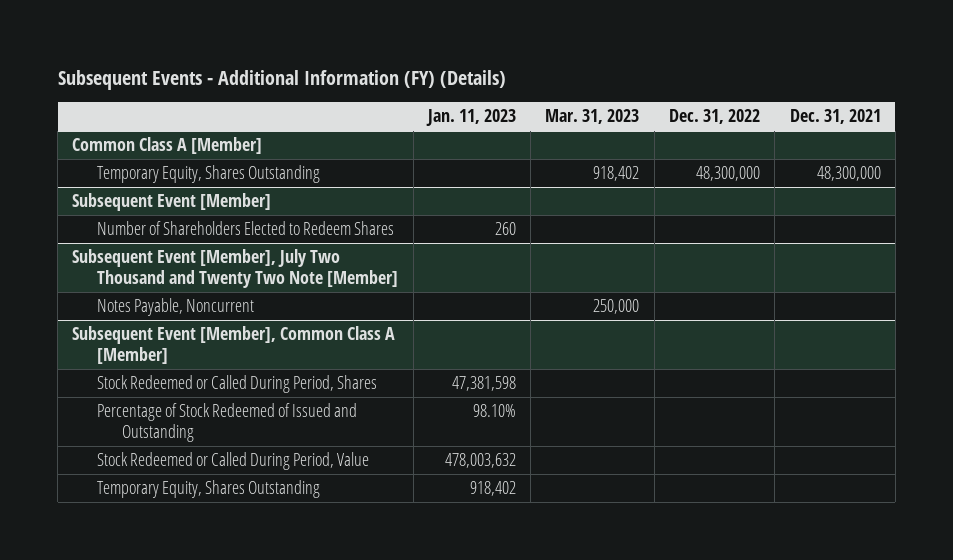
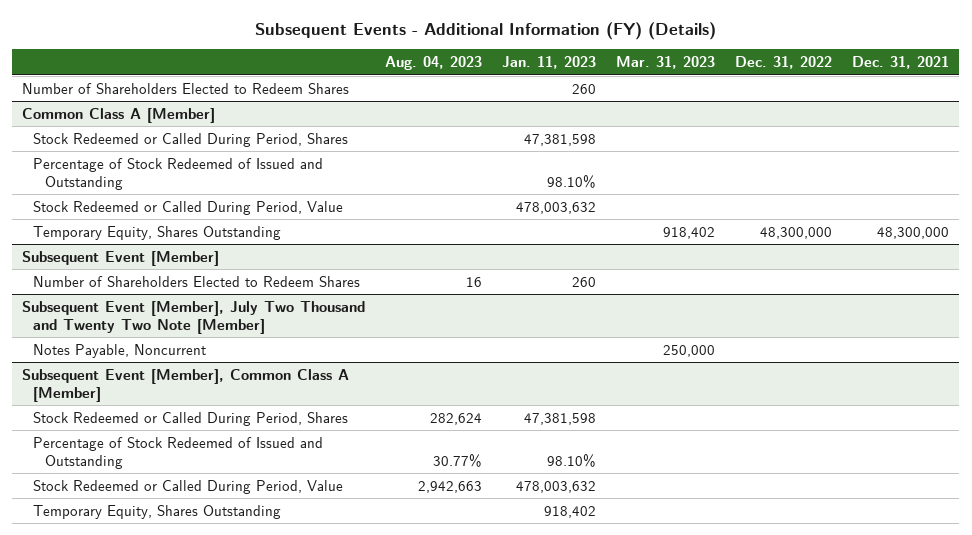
none -> [385,56,483,71] Aug. 04, 2023
none -> [22,82,350,94] Number of Shareholders Elected to Redeem Shares
none -> [33,132,349,147] Stock Redeemed or Called During Period, Shares
none -> [33,157,324,190] Percentage of Stock Redeemed of Issued and Outstanding
none -> [33,200,344,215] Stock Redeemed or Called During Period, Value

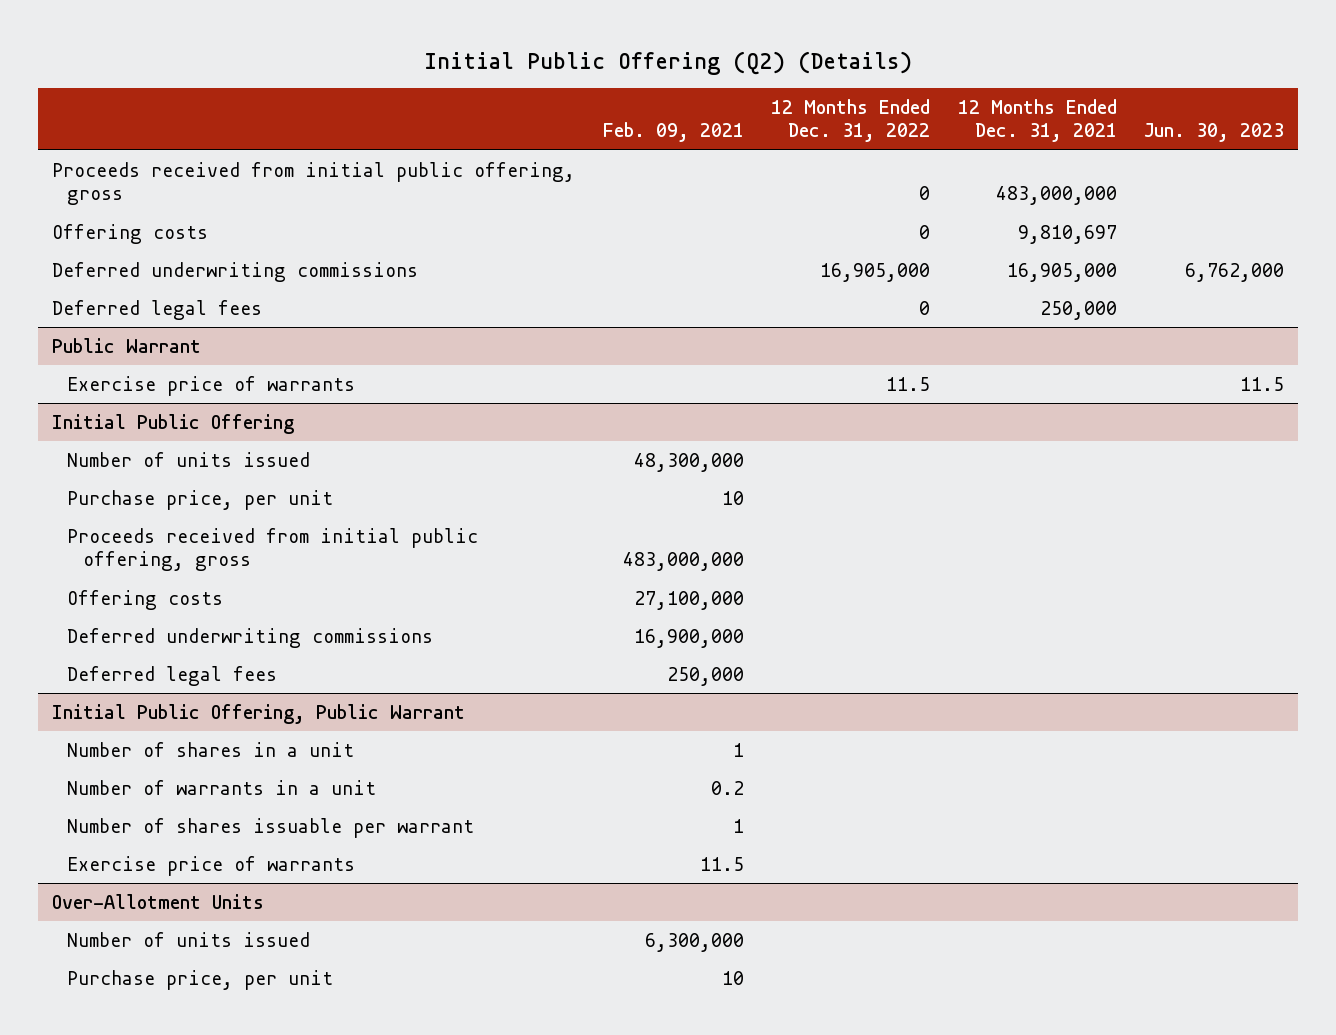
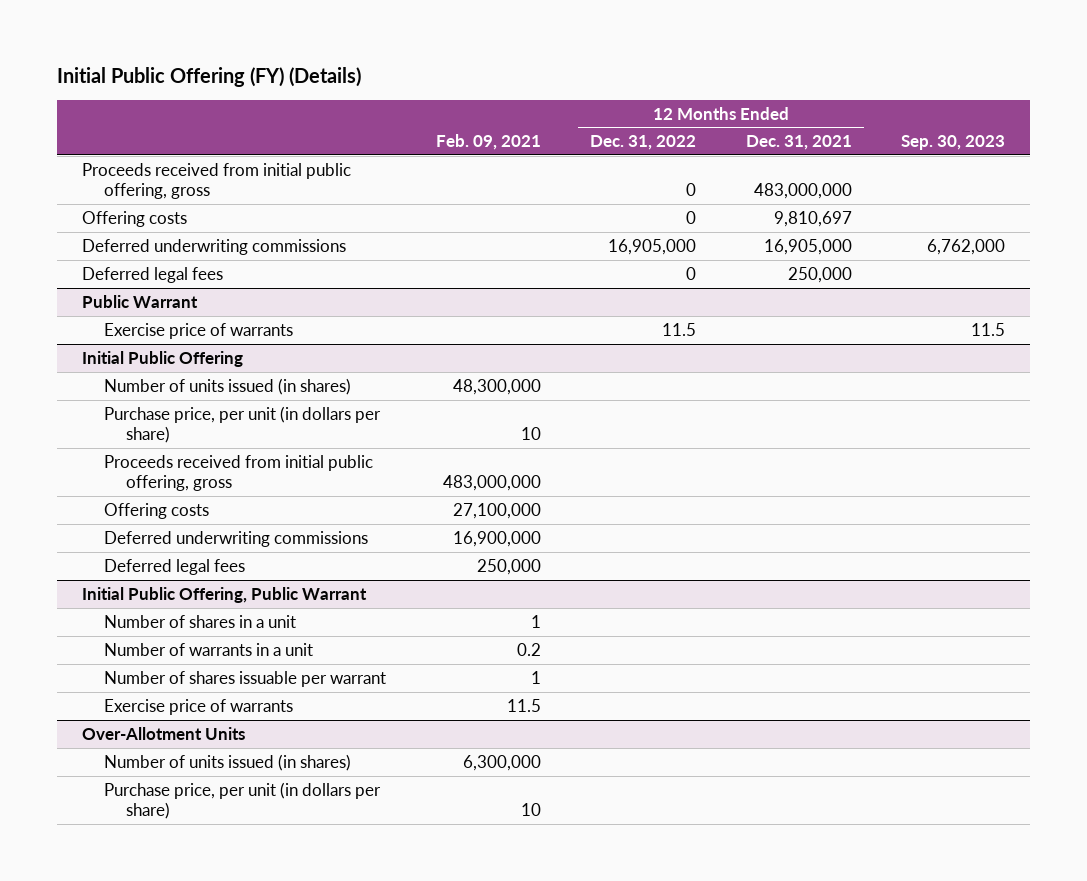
[424,50,913,75] Initial Public Offering (Q2) (Details) -> [57,67,362,88] Initial Public Offering (FY) (Details)
[1144,123,1285,143] Jun. 30, 2023 -> none
none -> [900,135,1005,151] Sep. 30, 2023
[67,451,311,467] Number of units issued -> [104,377,352,395] Number of units issued (in shares)
[67,489,334,510] Purchase price, per unit -> [104,405,382,444] Purchase price, per unit (in dollars per share)
[67,931,311,947] Number of units issued -> [104,753,352,771] Number of units issued (in shares)
[67,969,334,990] Purchase price, per unit -> [104,781,382,820] Purchase price, per unit (in dollars per share)

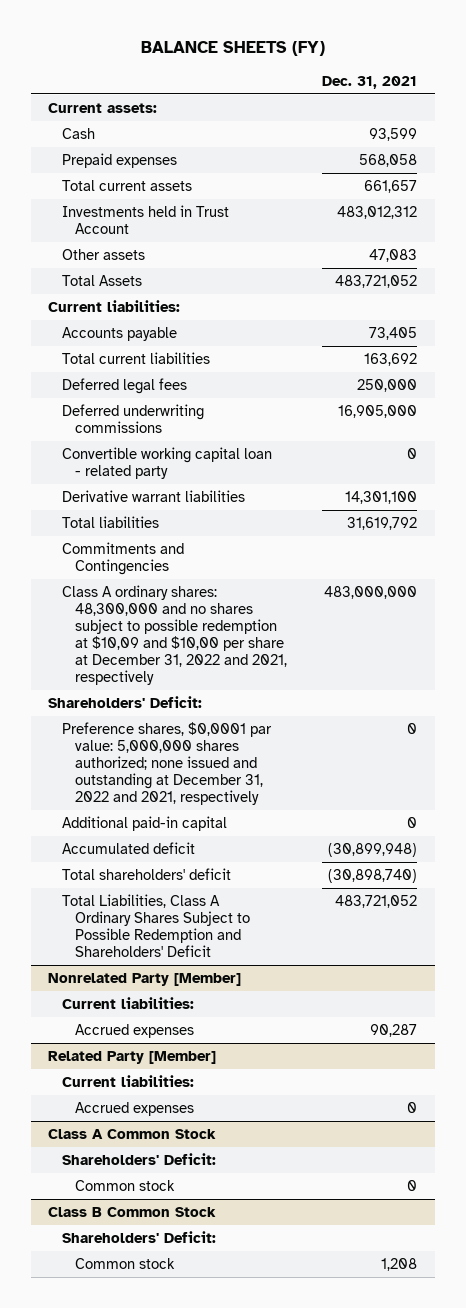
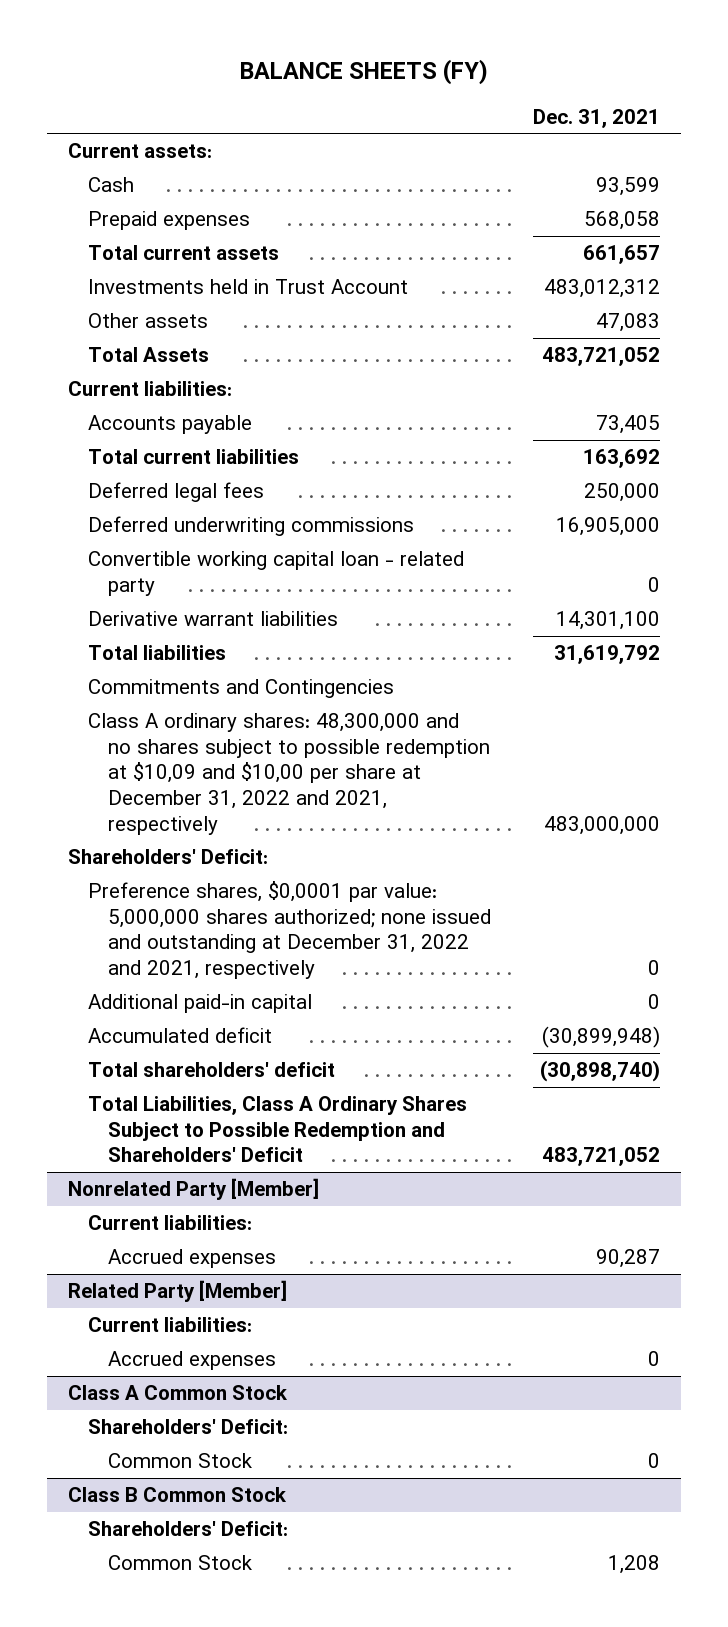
[74,1180,175,1192] Common stock -> [108,1453,253,1469] Common Stock
[74,1258,175,1270] Common stock -> [108,1555,253,1571] Common Stock

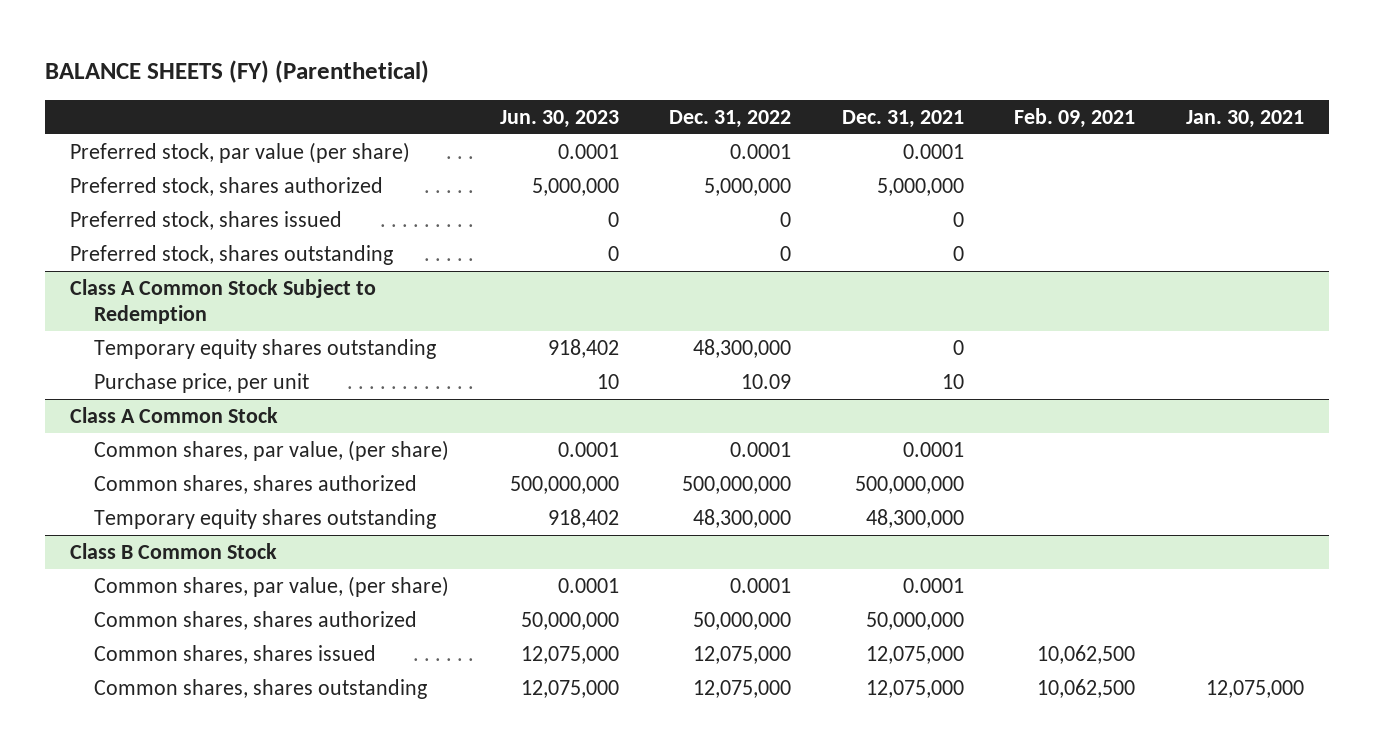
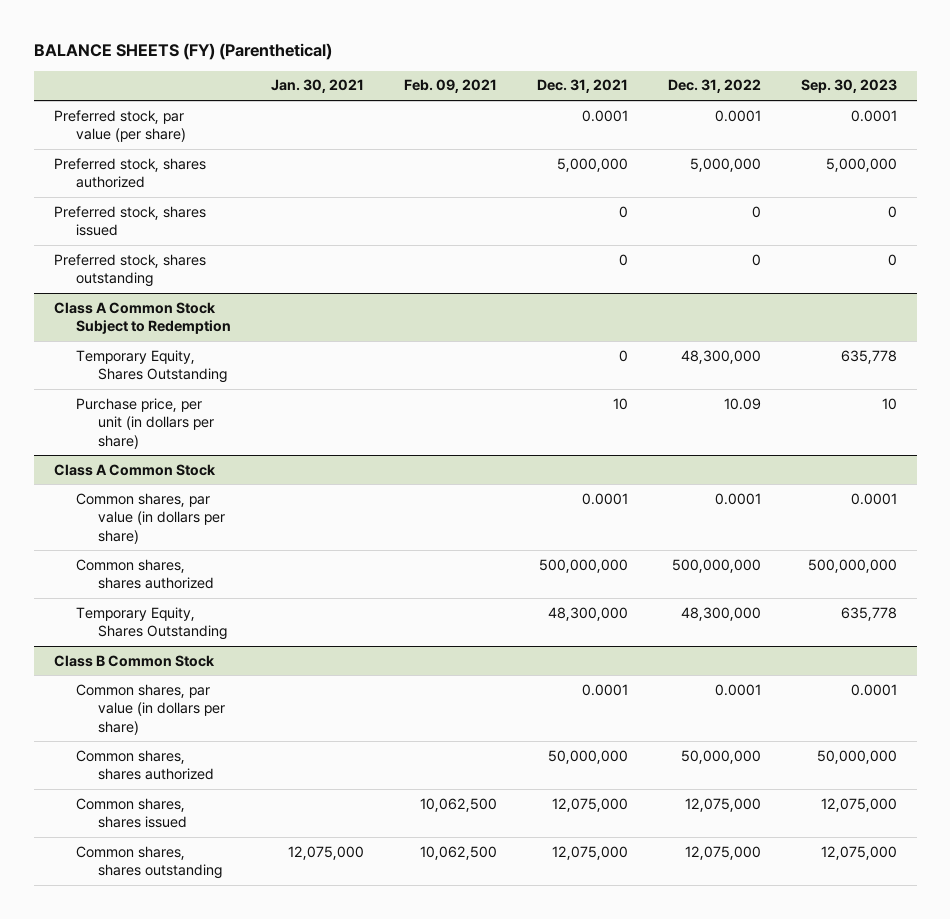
[499,109,619,128] Jun. 30, 2023 -> none
none -> [800,79,897,94] Sep. 30, 2023
[94,338,437,359] Temporary equity shares outstanding -> [75,349,227,384] Temporary Equity, Shares Outstanding
[94,372,310,393] Purchase price, per unit -> [75,397,214,449] Purchase price, per unit (in dollars per share)
[94,439,450,461] Common shares, par value, (per share) -> [75,492,225,544] Common shares, par value (in dollars per share)
[94,508,437,529] Temporary equity shares outstanding -> [75,606,227,641] Temporary Equity, Shares Outstanding
[94,575,450,597] Common shares, par value, (per share) -> [75,683,225,735] Common shares, par value (in dollars per share)

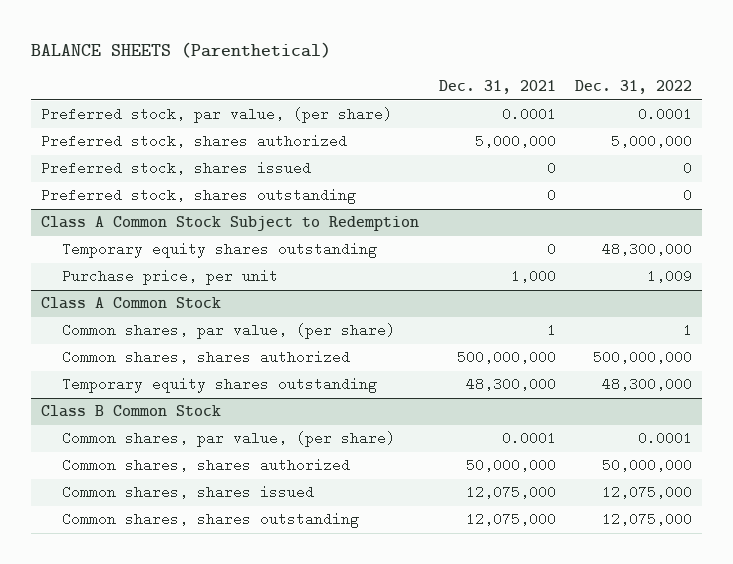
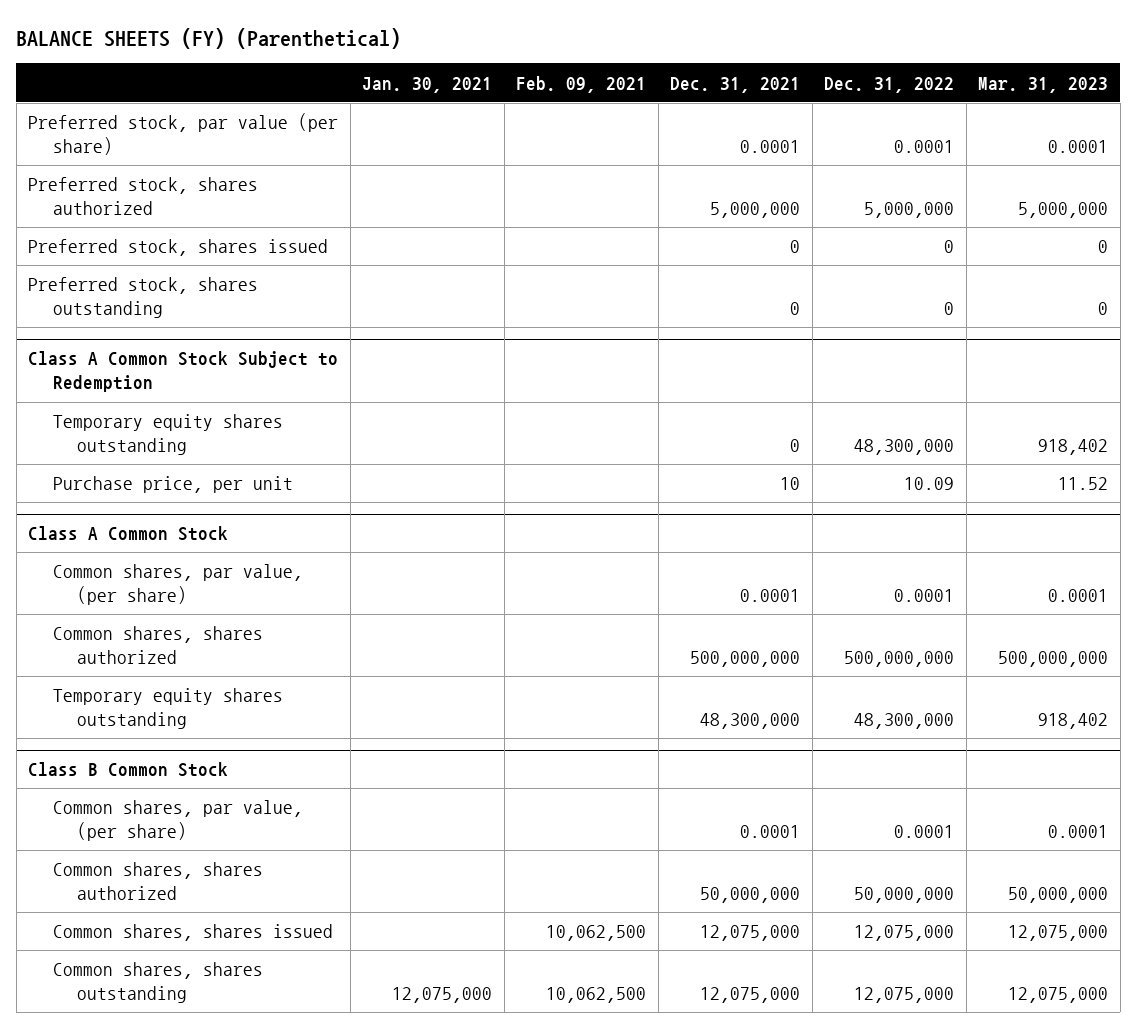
[30,42,331,59] BALANCE SHEETS (Parenthetical) -> [16,27,402,49] BALANCE SHEETS (FY) (Parenthetical)
none -> [362,76,493,93] Jan. 30, 2021
none -> [516,75,647,93] Feb. 09, 2021
none -> [978,76,1109,93] Mar. 31, 2023
[40,107,392,124] Preferred stock, par value, (per share) -> [28,113,339,156] Preferred stock, par value (per share)
[510,269,556,284] 1,000 -> [780,477,801,491] 10
[647,269,693,284] 1,009 -> [904,477,955,491] 10.09
[546,323,556,338] 1 -> [740,589,801,603] 0.0001
[683,323,693,338] 1 -> [894,589,955,603] 0.0001

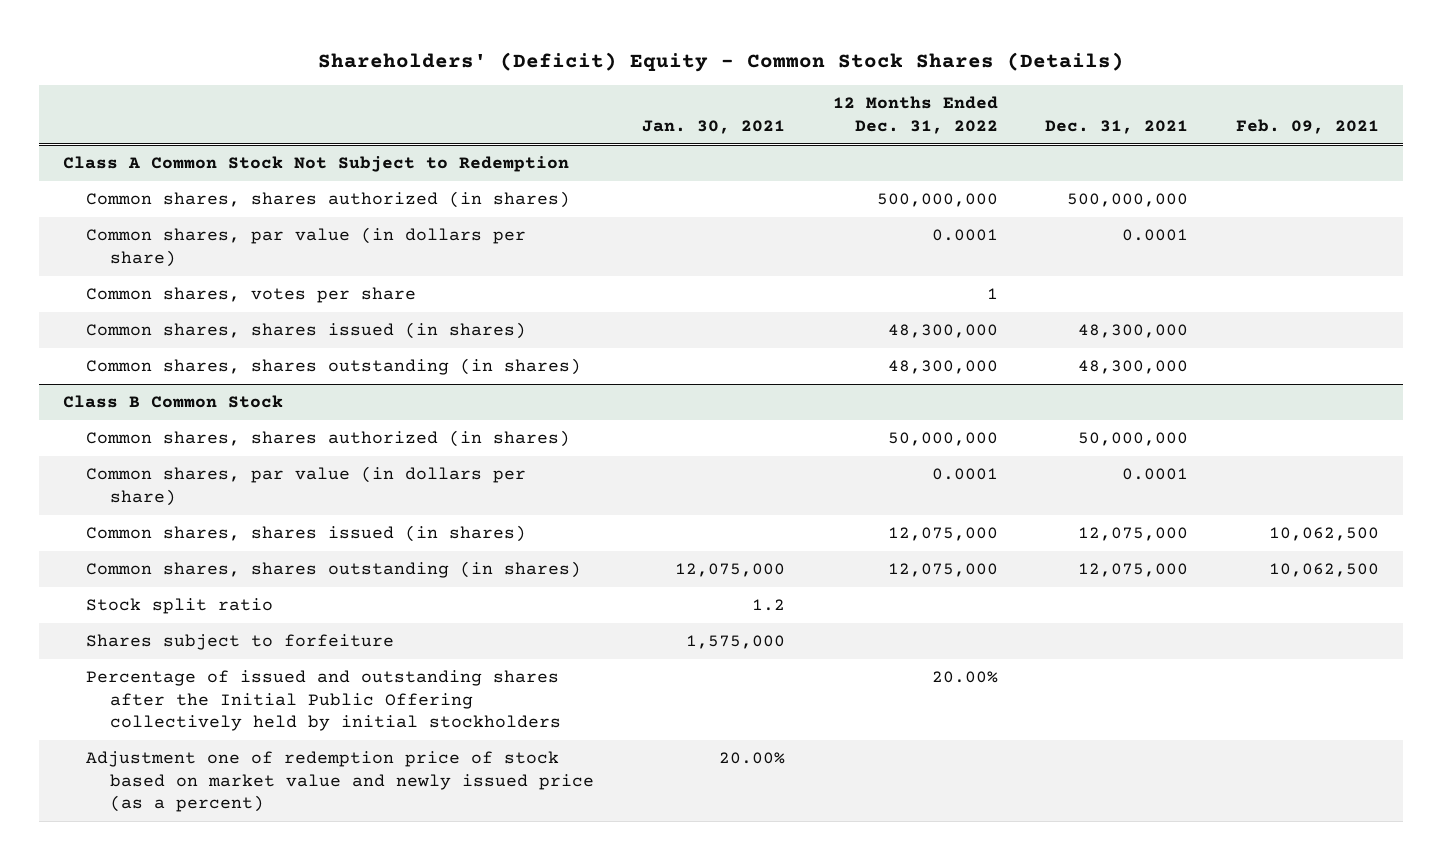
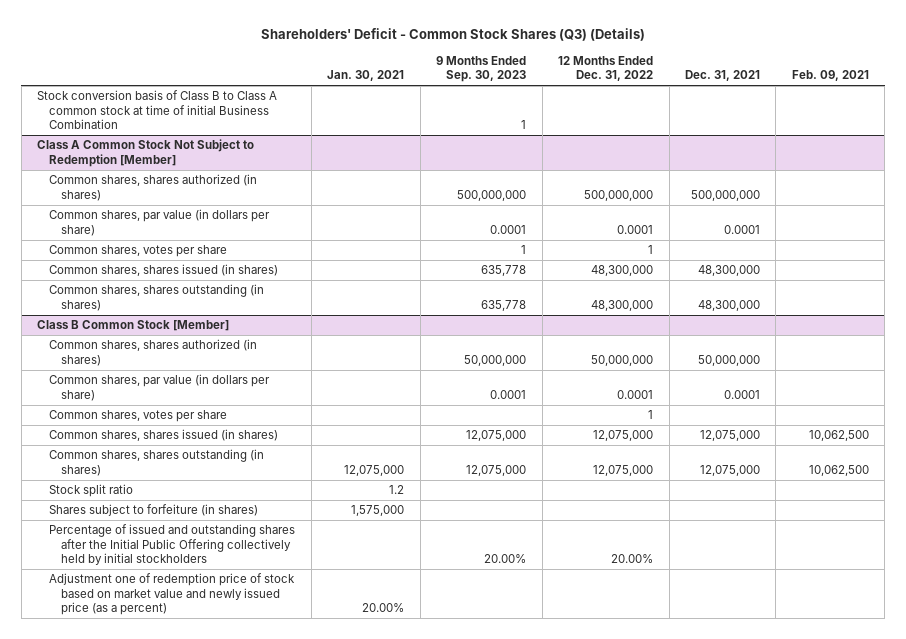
[317,51,1124,72] Shareholders' (Deficit) Equity - Common Stock Shares (Details) -> [261,27,646,41] Shareholders' Deficit - Common Stock Shares (Q3) (Details)
none -> [436,55,527,82] 9 Months Ended Sep. 30, 2023
none -> [37,90,278,130] Stock conversion basis of Class B to Class A common stock at time of initial Business Combination
[62,156,569,173] Class A Common Stock Not Subject to Redemption -> [37,139,255,167] Class A Common Stock Not Subject to Redemption [Member]
[62,395,283,409] Class B Common Stock -> [37,320,230,332] Class B Common Stock [Member]
none -> [49,410,228,423] Common shares, votes per share
[86,634,395,651] Shares subject to forfeiture -> [49,504,259,517] Shares subject to forfeiture (in shares)

